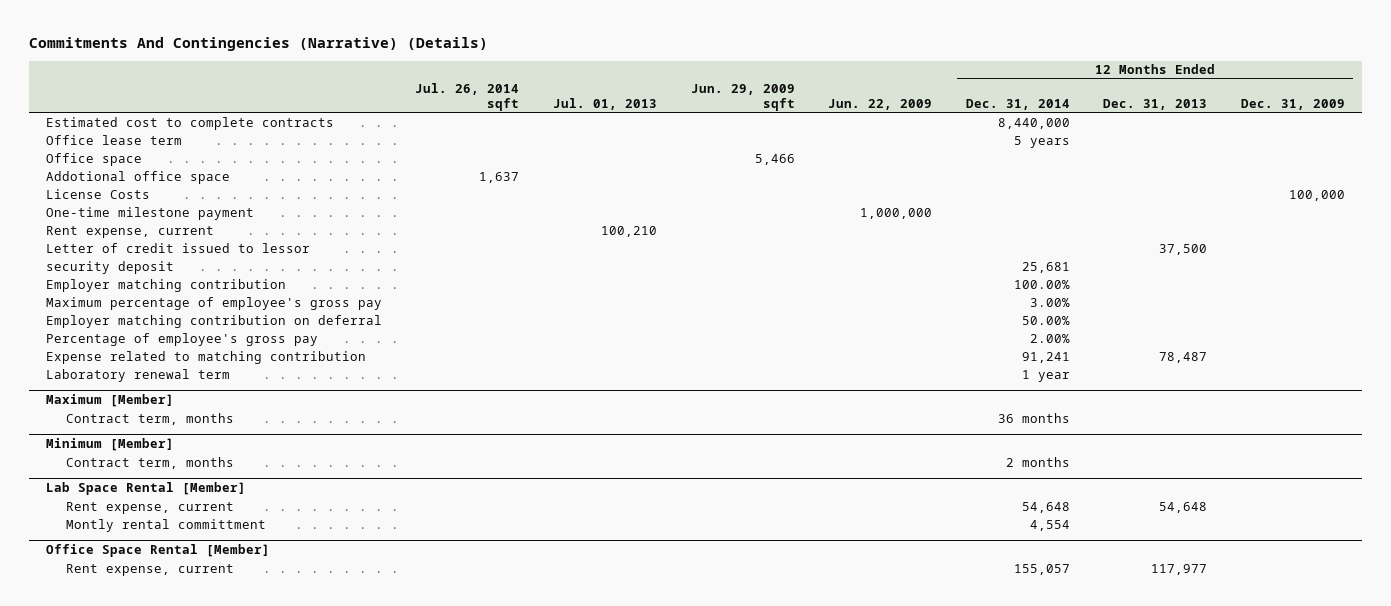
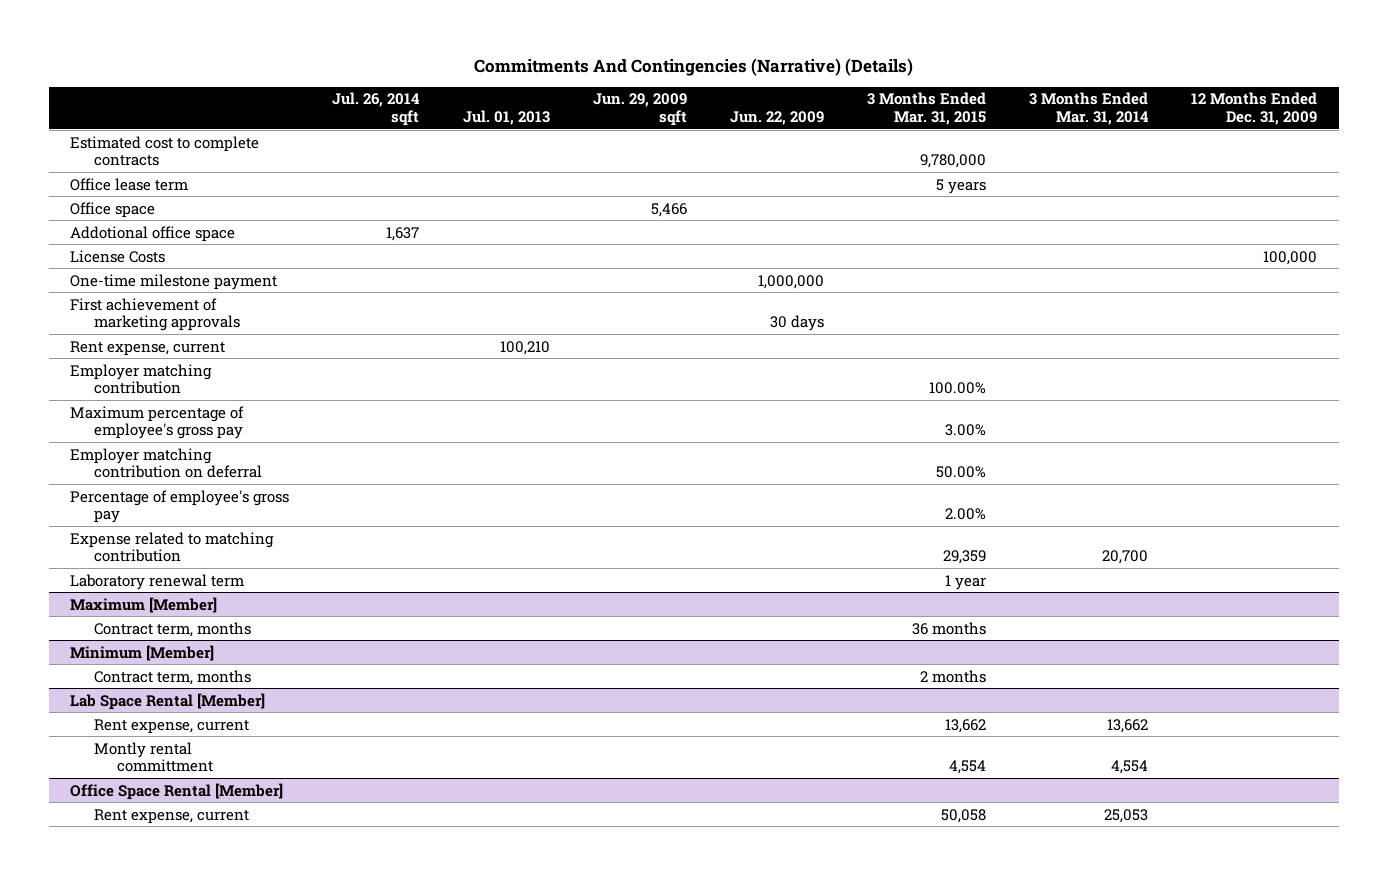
[965,98,1070,110] Dec. 31, 2014 -> none
[1103,98,1208,110] Dec. 31, 2013 -> none
none -> [867,92,987,125] 3 Months Ended Mar. 31, 2015
none -> [1029,92,1150,125] 3 Months Ended Mar. 31, 2014
none -> [70,297,240,332] First achievement of marketing approvals
[45,242,310,253] Letter of credit issued to lessor -> none
[45,260,174,274] security deposit -> none

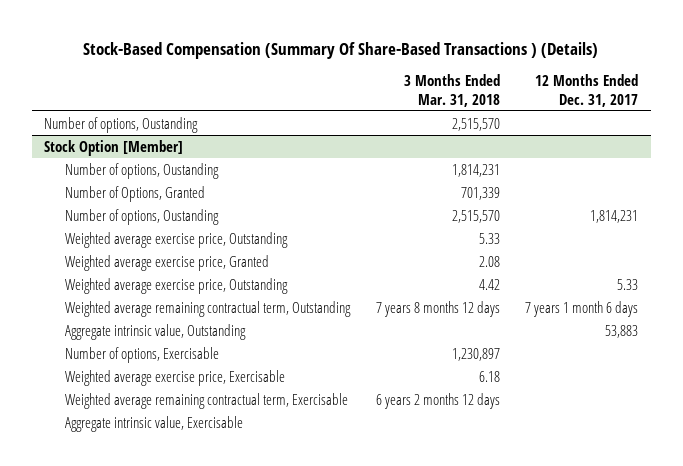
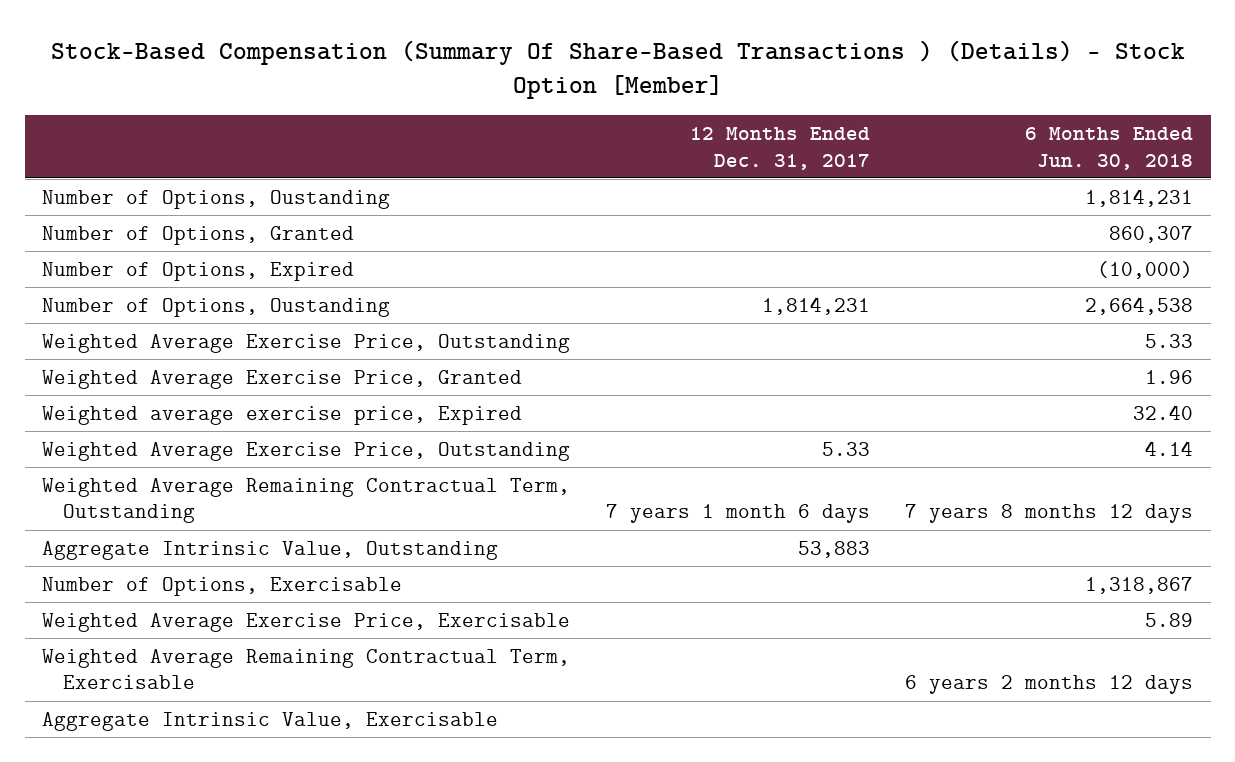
[83,41,599,59] Stock-Based Compensation (Summary Of Share-Based Transactions ) (Details) -> [50,39,1185,100] Stock-Based Compensation (Summary Of Share-Based Transactions ) (Details) - Stock Option [Member]
[403,73,500,107] 3 Months Ended Mar. 31, 2018 -> none
none -> [1025,126,1194,170] 6 Months Ended Jun. 30, 2018
[44,139,184,156] Stock Option [Member] -> none
[65,162,220,179] Number of options, Oustanding -> none
[65,185,206,202] Number of Options, Granted -> none
[65,208,220,225] Number of options, Oustanding -> none
[65,231,289,248] Weighted average exercise price, Outstanding -> none
[65,254,270,271] Weighted average exercise price, Granted -> none
[65,277,289,294] Weighted average exercise price, Outstanding -> none
[65,300,352,317] Weighted average remaining contractual term, Outstanding -> none
[65,323,247,340] Aggregate intrinsic value, Outstanding -> none
[65,346,220,363] Number of options, Exercisable -> none
[65,369,286,386] Weighted average exercise price, Exercisable -> none
[65,392,349,409] Weighted average remaining contractual term, Exercisable -> none
[65,415,244,432] Aggregate intrinsic value, Exercisable -> none
[44,116,199,133] Number of options, Oustanding -> [42,189,391,209] Number of Options, Oustanding
none -> [42,225,355,245] Number of Options, Granted
none -> [42,261,355,281] Number of Options, Expired
none -> [42,297,391,317] Number of Options, Oustanding
none -> [42,333,571,353] Weighted Average Exercise Price, Outstanding
none -> [42,369,523,389] Weighted Average Exercise Price, Granted
none -> [42,405,523,425] Weighted average exercise price, Expired
none -> [42,441,571,461] Weighted Average Exercise Price, Outstanding
none -> [42,477,571,524] Weighted Average Remaining Contractual Term, Outstanding
none -> [42,540,499,560] Aggregate Intrinsic Value, Outstanding
none -> [42,576,403,596] Number of Options, Exercisable
none -> [42,612,571,632] Weighted Average Exercise Price, Exercisable
none -> [42,648,571,690] Weighted Average Remaining Contractual Term, Exercisable
none -> [42,711,499,731] Aggregate Intrinsic Value, Exercisable

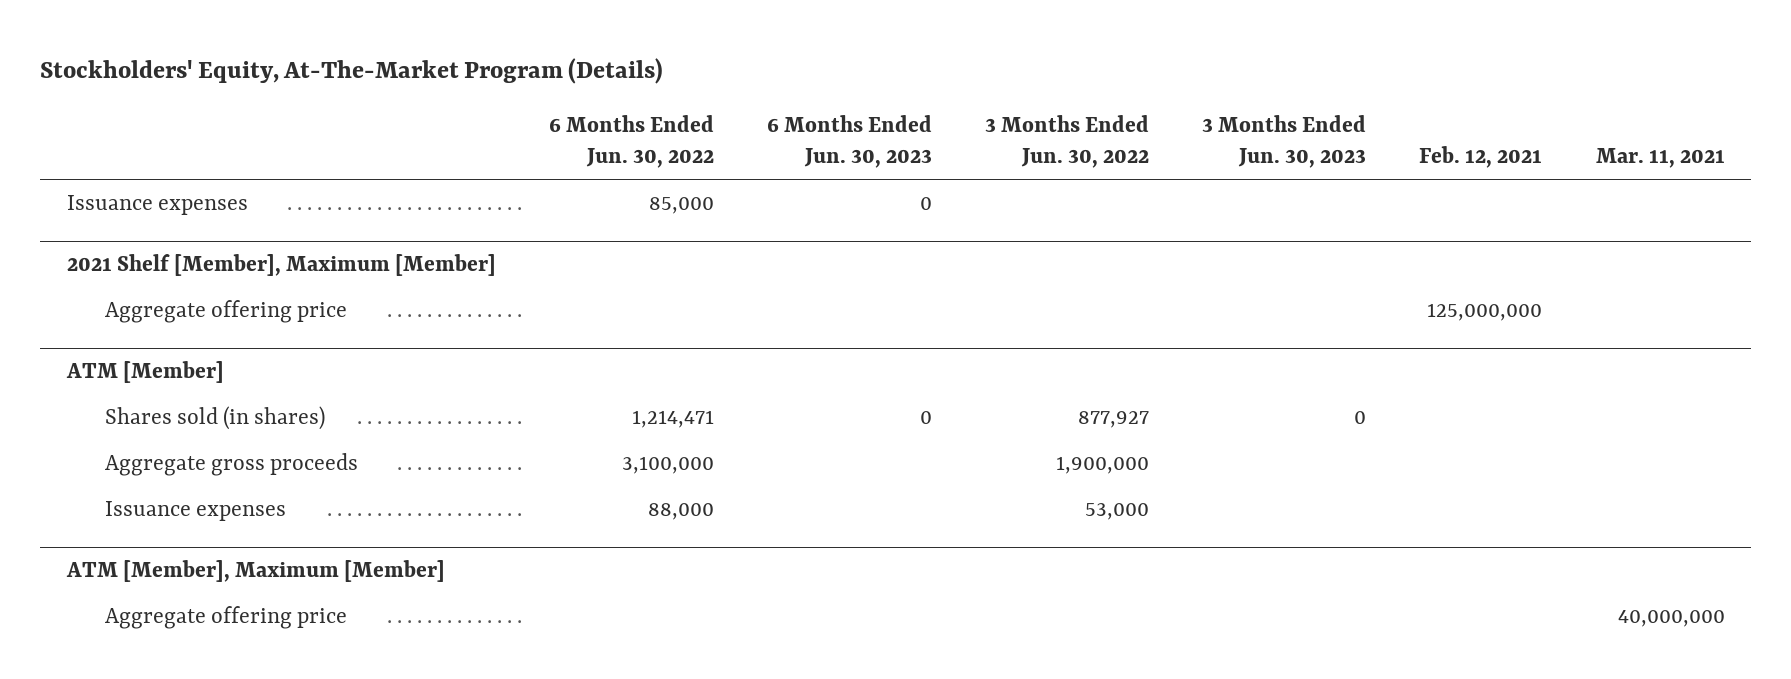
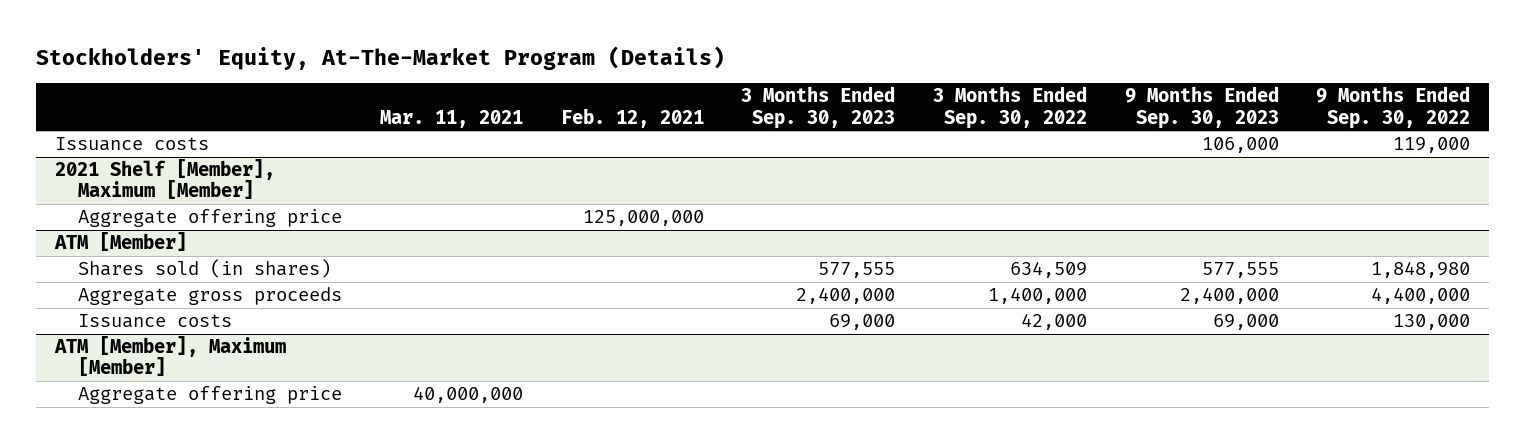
[548,114,714,169] 6 Months Ended Jun. 30, 2022 -> none
[766,114,932,169] 6 Months Ended Jun. 30, 2023 -> none
[985,114,1150,169] 3 Months Ended Jun. 30, 2022 -> none
[1202,114,1367,169] 3 Months Ended Jun. 30, 2023 -> none
none -> [741,86,896,129] 3 Months Ended Sep. 30, 2023
none -> [933,86,1088,129] 3 Months Ended Sep. 30, 2022
none -> [1124,86,1279,129] 9 Months Ended Sep. 30, 2023
none -> [1316,86,1471,129] 9 Months Ended Sep. 30, 2022
[66,194,248,215] Issuance expenses -> [55,137,210,152] Issuance costs
[104,500,286,521] Issuance expenses -> [78,314,233,329] Issuance costs

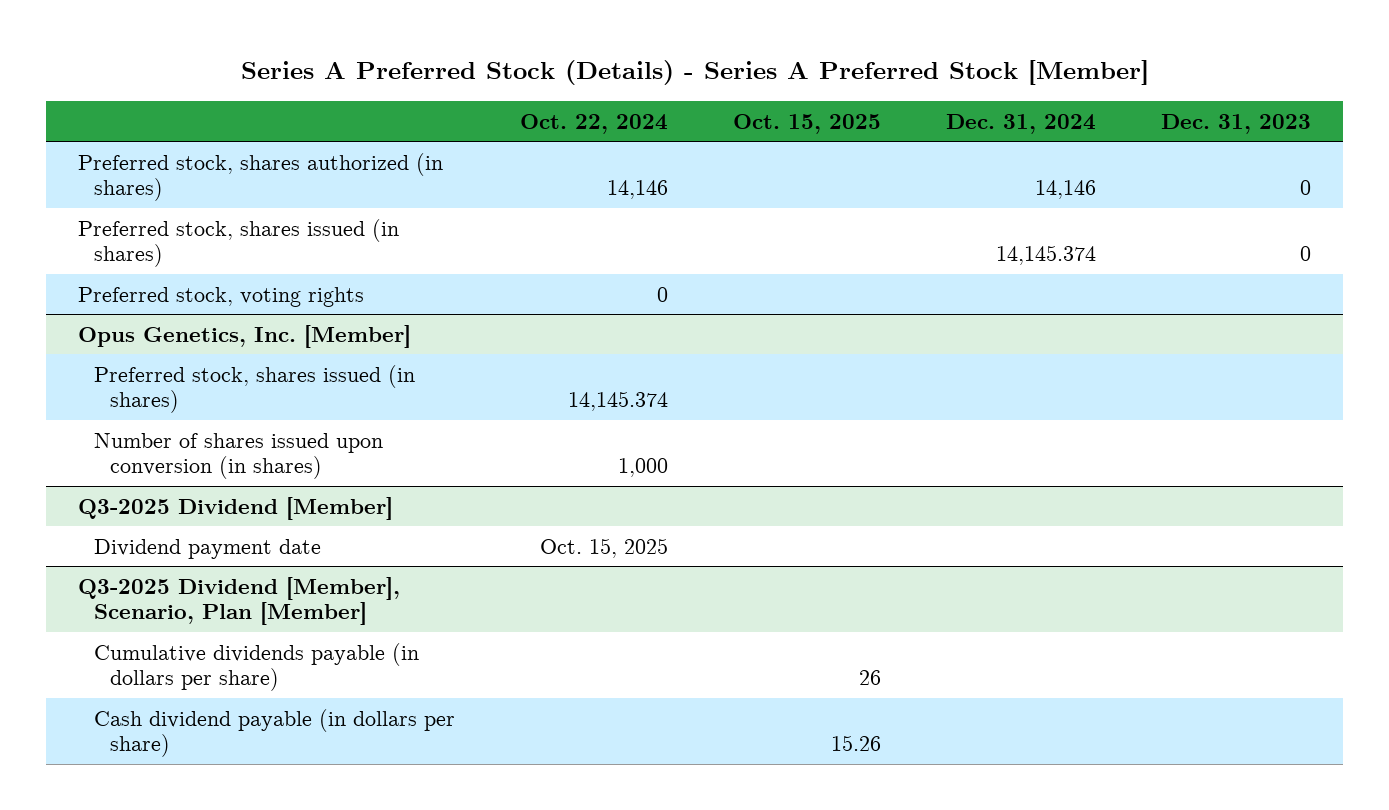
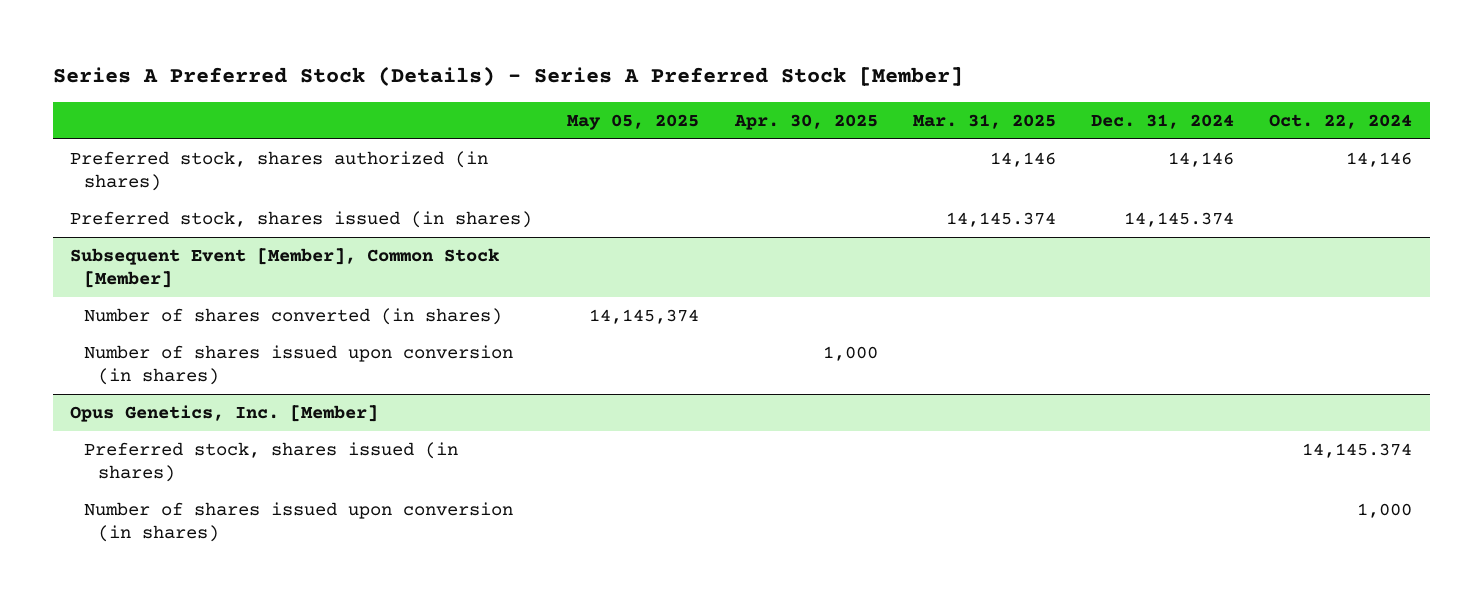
[733,113,882,134] Oct. 15, 2025 -> none
[1160,113,1311,134] Dec. 31, 2023 -> none
none -> [567,113,700,130] May 05, 2025
none -> [733,113,878,130] Apr. 30, 2025
none -> [912,113,1056,129] Mar. 31, 2025
[78,286,365,307] Preferred stock, voting rights -> none
none -> [70,248,500,289] Subsequent Event [Member], Common Stock [Member]
none -> [83,308,502,326] Number of shares converted (in shares)
none -> [83,345,513,386] Number of shares issued upon conversion (in shares)
[78,496,394,520] Q3-2025 Dividend [Member] -> none
[94,538,322,559] Dividend payment date -> none
[78,576,401,625] Q3-2025 Dividend [Member], Scenario, Plan [Member] -> none
[94,642,420,691] Cumulative dividends payable (in dollars per share) -> none
[94,708,456,757] Cash dividend payable (in dollars per share) -> none

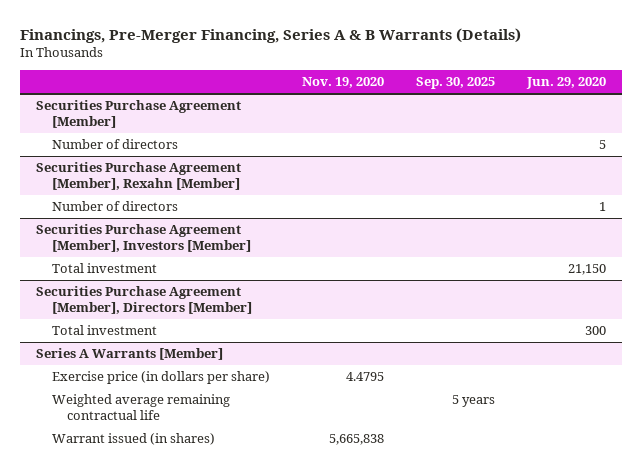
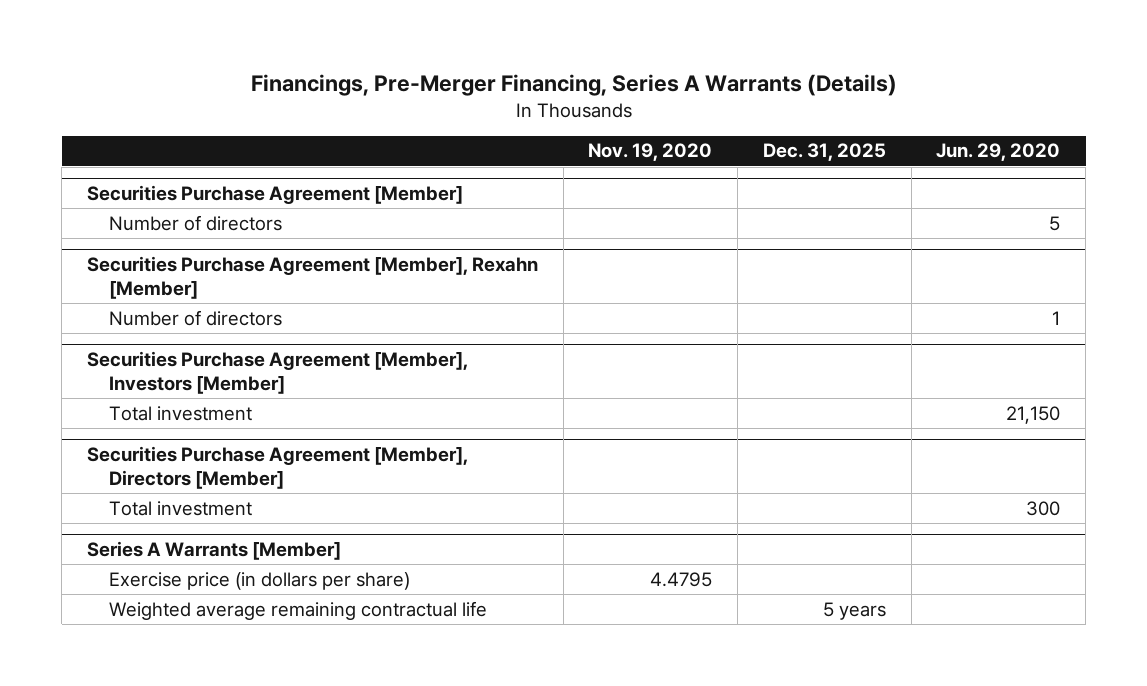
[19,27,521,43] Financings, Pre-Merger Financing, Series A & B Warrants (Details) -> [250,74,897,97] Financings, Pre-Merger Financing, Series A Warrants (Details)
[415,77,495,90] Sep. 30, 2025 -> none
none -> [762,143,886,162] Dec. 31, 2025
[51,433,215,446] Warrant issued (in shares) -> none

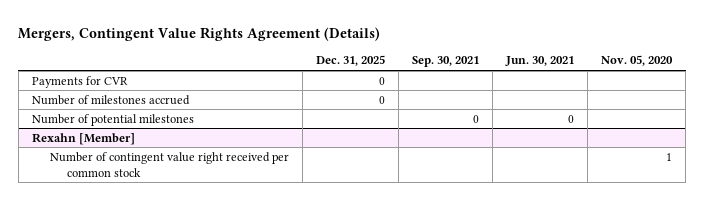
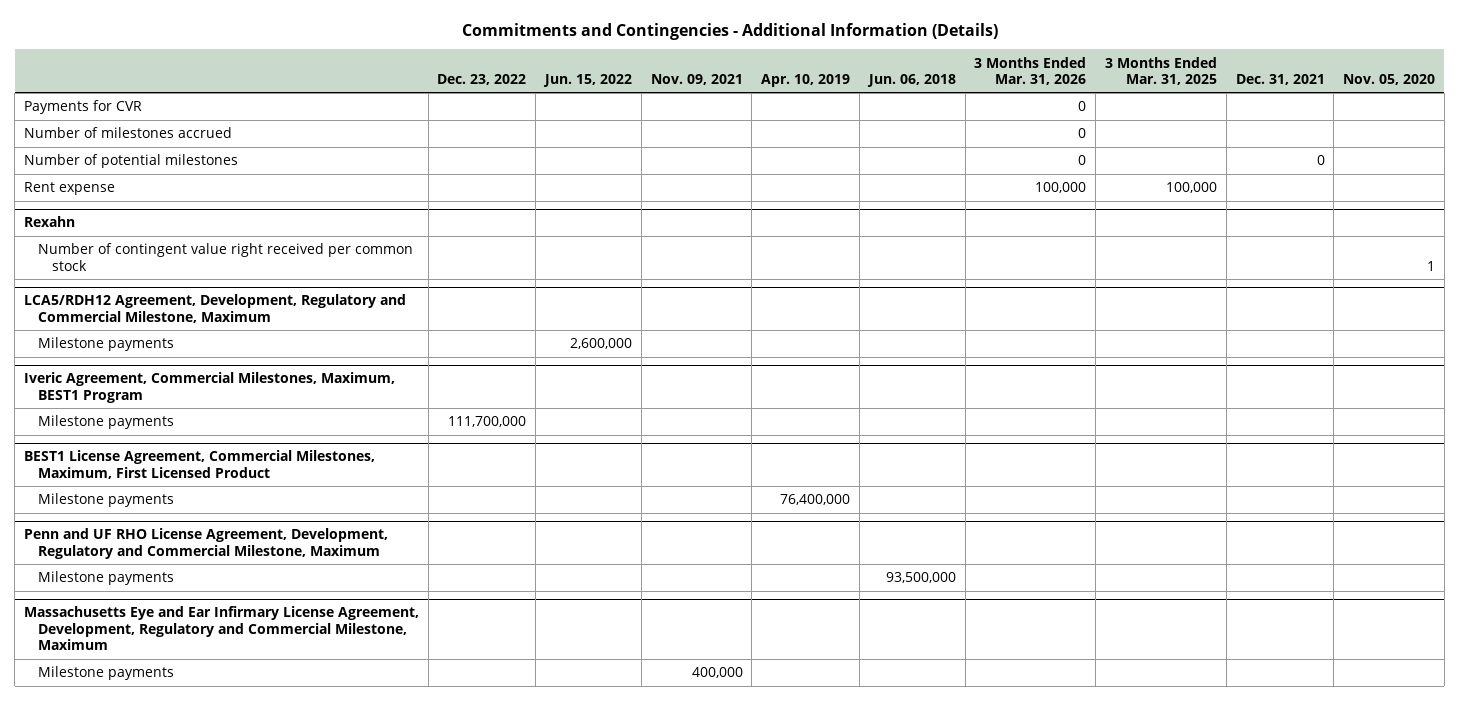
[18,26,381,41] Mergers, Contingent Value Rights Agreement (Details) -> [461,22,998,40] Commitments and Contingencies - Additional Information (Details)
[315,55,385,67] Dec. 31, 2025 -> none
[411,56,479,68] Sep. 30, 2021 -> none
[505,56,575,67] Jun. 30, 2021 -> none
none -> [437,73,527,85] Dec. 23, 2022
none -> [543,73,633,87] Jun. 15, 2022
none -> [650,73,743,85] Nov. 09, 2021
none -> [761,73,851,87] Apr. 10, 2019
none -> [866,73,956,87] Jun. 06, 2018
none -> [974,56,1087,85] 3 Months Ended Mar. 31, 2026
none -> [1104,56,1217,85] 3 Months Ended Mar. 31, 2025
none -> [1235,73,1325,85] Dec. 31, 2021
none -> [23,182,115,196] Rent expense
[31,132,135,145] Rexahn [Member] -> [23,216,75,228] Rexahn
none -> [23,294,406,323] LCA5/RDH12 Agreement, Development, Regulatory and Commercial Milestone, Maximum
none -> [38,337,175,352] Milestone payments
none -> [23,372,395,403] Iveric Agreement, Commercial Milestones, Maximum, BEST1 Program
none -> [38,415,175,430] Milestone payments
none -> [23,450,375,479] BEST1 License Agreement, Commercial Milestones, Maximum, First Licensed Product
none -> [38,493,175,508] Milestone payments
none -> [23,528,388,559] Penn and UF RHO License Agreement, Development, Regulatory and Commercial Milestone, Maximum
none -> [38,571,175,586] Milestone payments
none -> [23,606,419,650] Massachusetts Eye and Ear Infirmary License Agreement, Development, Regulatory and Commercial Milestone, Maximum
none -> [38,666,175,681] Milestone payments

